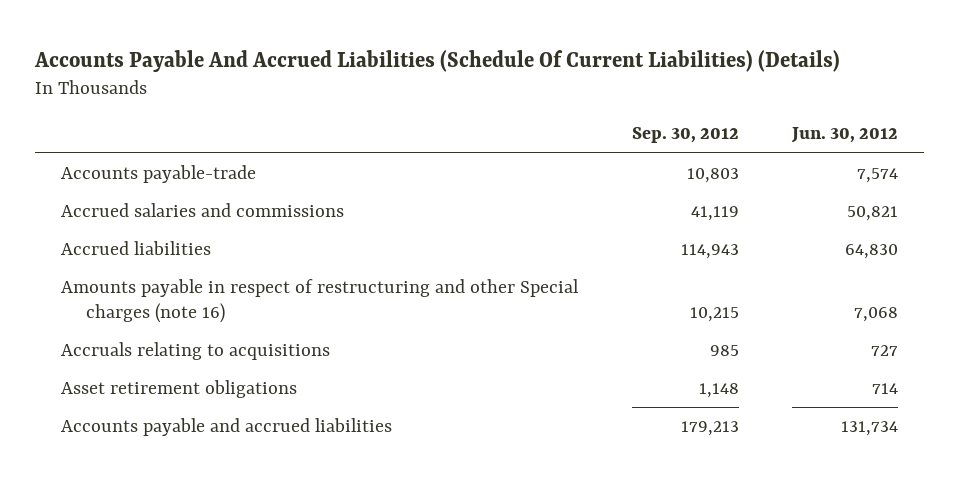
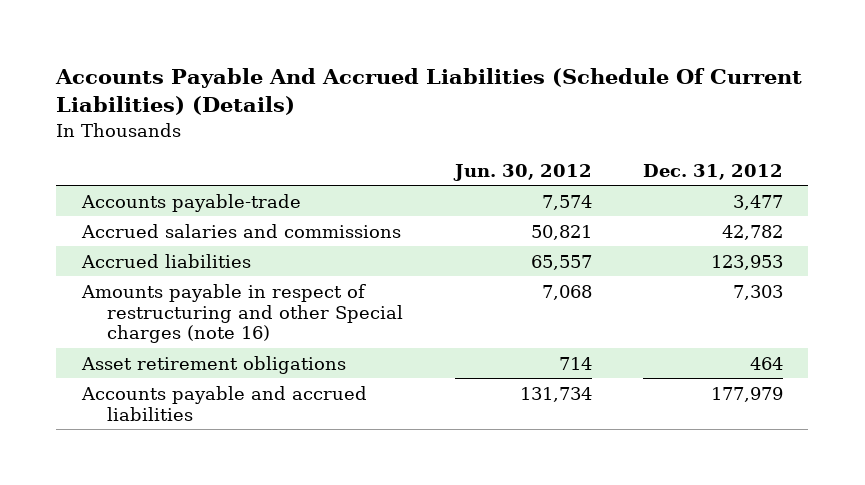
[631,127,739,144] Sep. 30, 2012 -> none
none -> [642,163,783,180] Dec. 31, 2012
[844,243,898,259] 64,830 -> [530,254,592,270] 65,557
[61,341,331,360] Accruals relating to acquisitions -> none

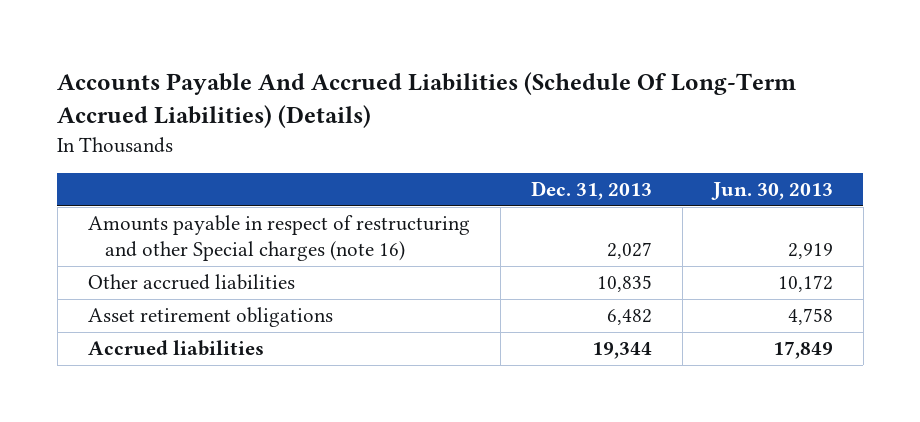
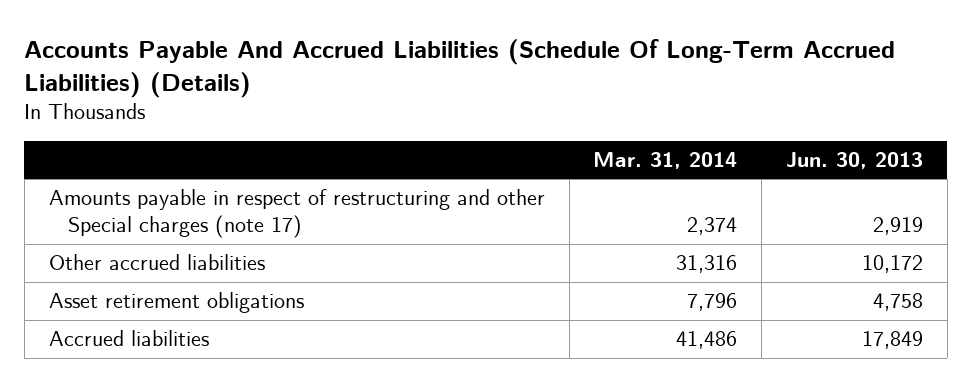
[530,181,652,201] Dec. 31, 2013 -> none
none -> [593,151,738,169] Mar. 31, 2014
[87,215,470,262] Amounts payable in respect of restructuring and other Special charges (note 16) -> [48,189,545,239] Amounts payable in respect of restructuring and other Special charges (note 17)

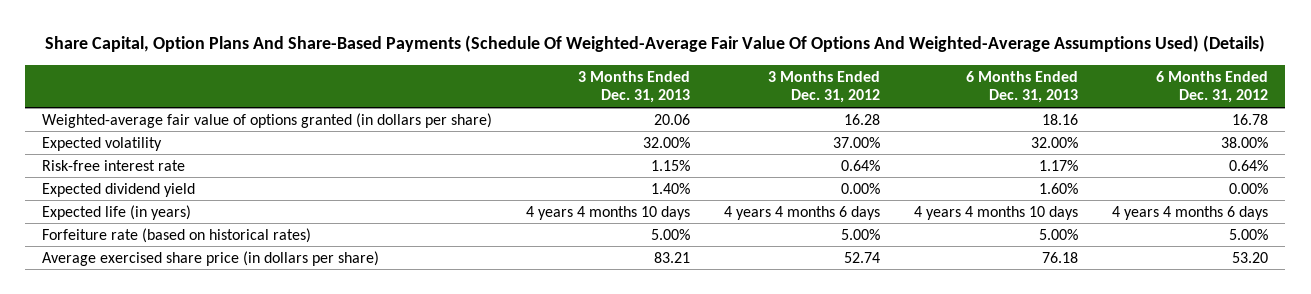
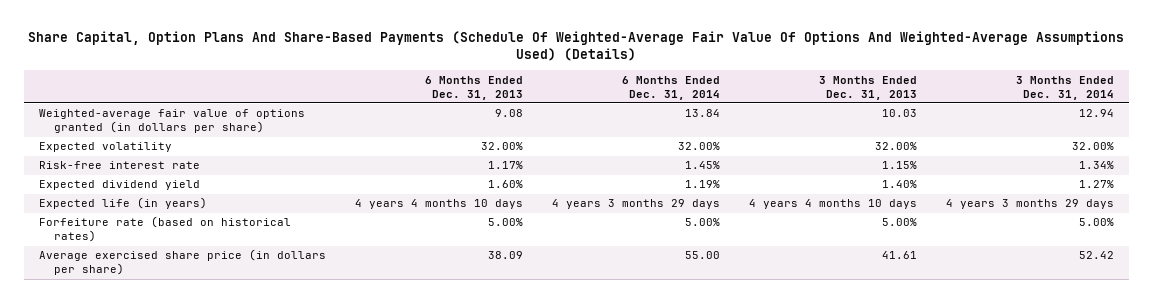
[768,70,881,104] 3 Months Ended Dec. 31, 2012 -> none
[1156,70,1269,104] 6 Months Ended Dec. 31, 2012 -> none
none -> [621,75,720,100] 6 Months Ended Dec. 31, 2014
none -> [1016,75,1115,100] 3 Months Ended Dec. 31, 2014
[654,113,691,125] 20.06 -> [882,109,918,118] 10.03
[1042,113,1079,125] 18.16 -> [494,109,523,118] 9.08
[654,251,691,263] 83.21 -> [882,251,918,260] 41.61
[1042,251,1079,263] 76.18 -> [487,251,523,260] 38.09

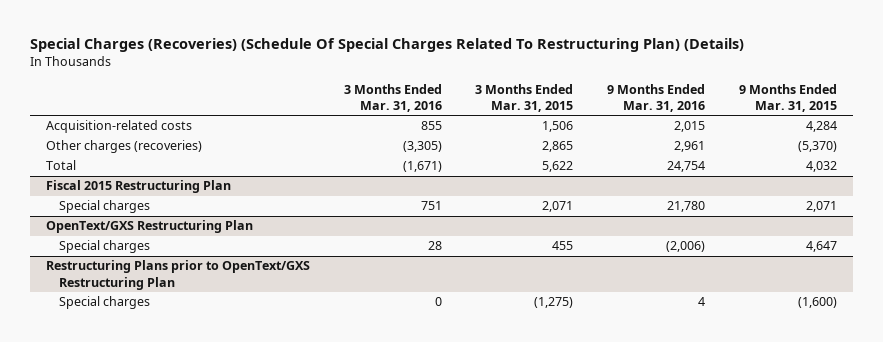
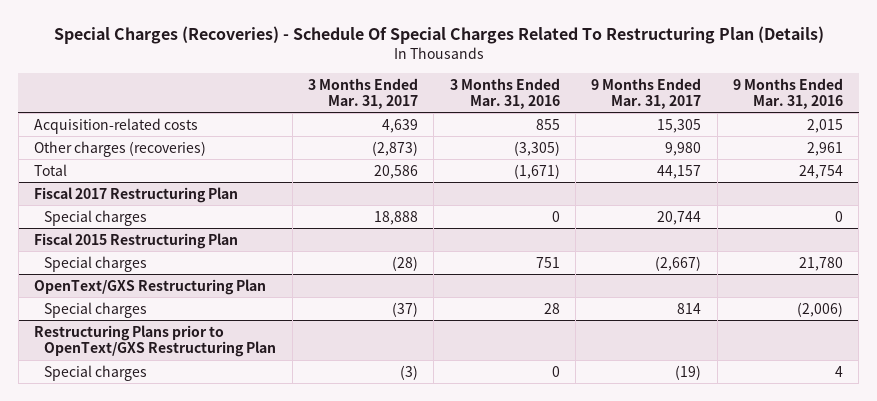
[29,38,744,53] Special Charges (Recoveries) (Schedule Of Special Charges Related To Restructuring Plan) (Details) -> [53,25,824,44] Special Charges (Recoveries) - Schedule Of Special Charges Related To Restructuring Plan (Details)
[475,83,574,113] 3 Months Ended Mar. 31, 2015 -> none
[738,83,837,113] 9 Months Ended Mar. 31, 2015 -> none
none -> [308,77,419,109] 3 Months Ended Mar. 31, 2017
none -> [591,77,702,109] 9 Months Ended Mar. 31, 2017
none -> [34,186,239,203] Fiscal 2017 Restructuring Plan
none -> [44,209,148,226] Special charges

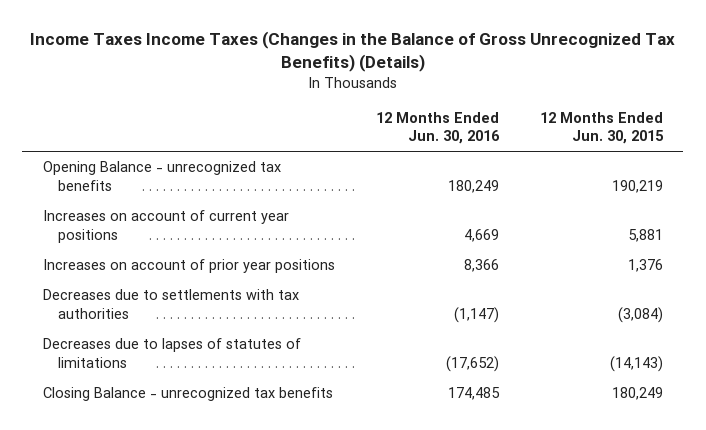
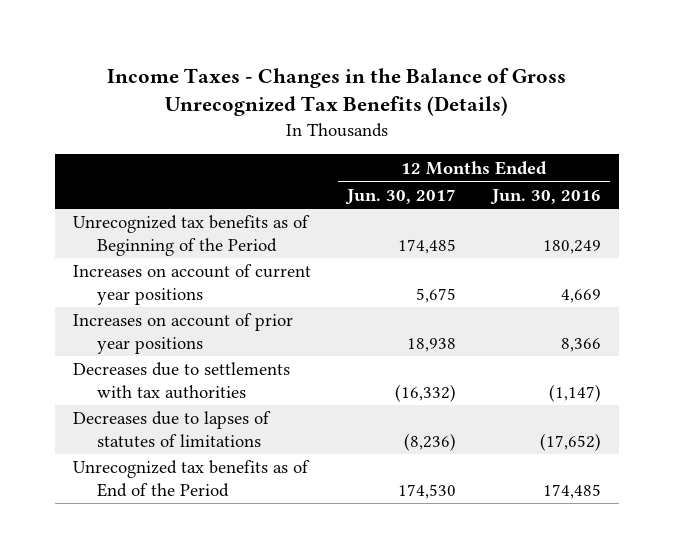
[29,31,675,73] Income Taxes Income Taxes (Changes in the Balance of Gross Unrecognized Tax Benefits) (Details) -> [106,67,566,117] Income Taxes - Changes in the Balance of Gross Unrecognized Tax Benefits (Details)
[539,111,664,145] 12 Months Ended Jun. 30, 2015 -> none
none -> [344,188,456,205] Jun. 30, 2017
[42,161,281,191] Opening Balance - unrecognized tax benefits -> [72,215,310,256] Unrecognized tax benefits as of Beginning of the Period
[42,387,333,402] Closing Balance - unrecognized tax benefits -> [72,460,310,497] Unrecognized tax benefits as of End of the Period

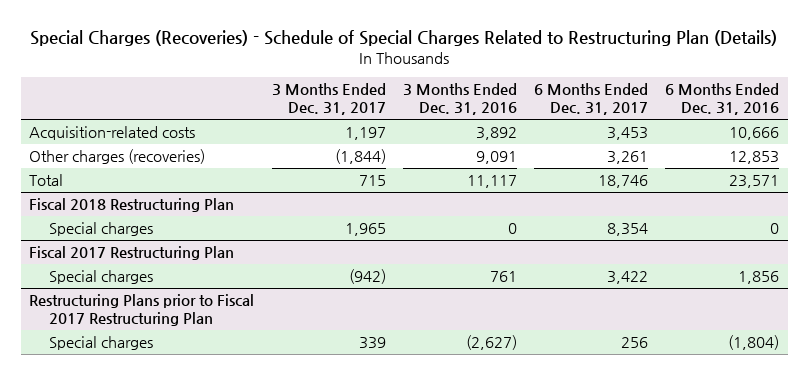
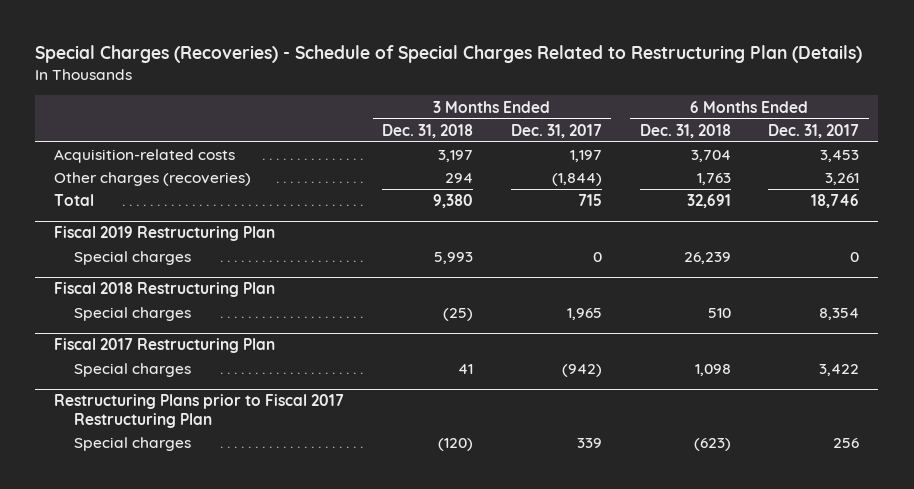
[402,83,517,116] 3 Months Ended Dec. 31, 2016 -> none
[664,83,779,116] 6 Months Ended Dec. 31, 2016 -> none
none -> [382,123,474,138] Dec. 31, 2018
none -> [639,123,731,138] Dec. 31, 2018
none -> [54,226,276,242] Fiscal 2019 Restructuring Plan
none -> [74,251,192,266] Special charges

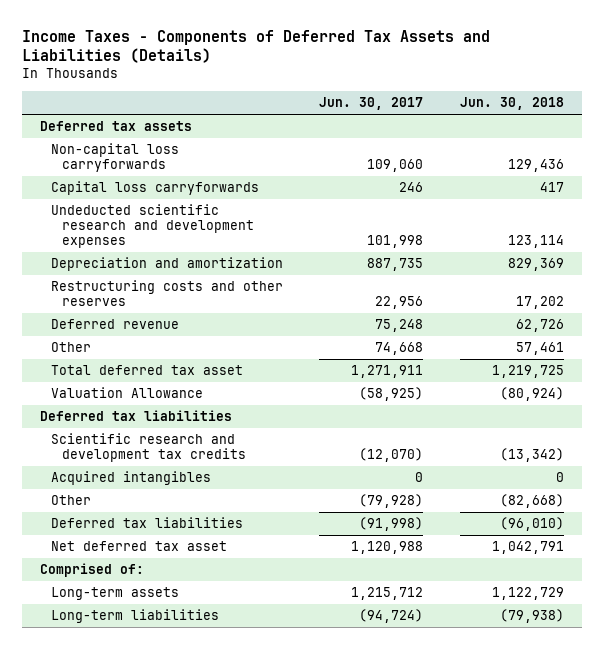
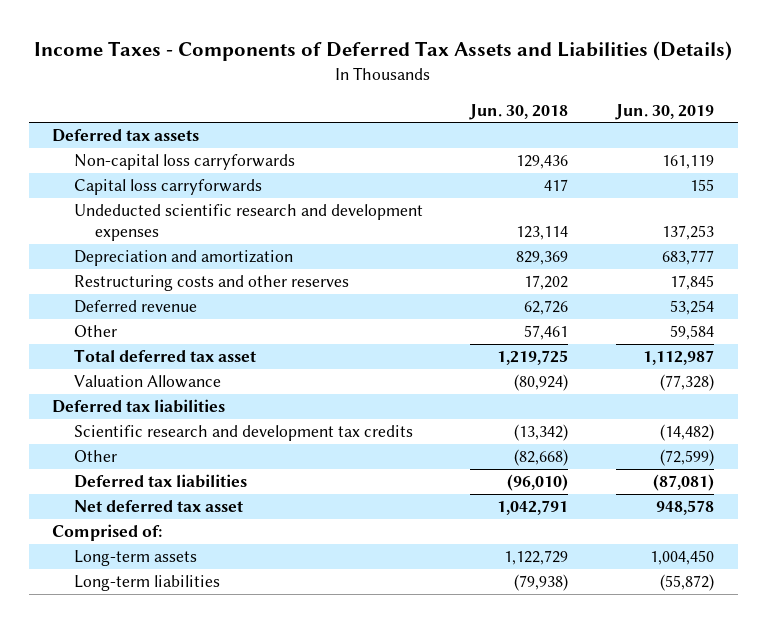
[319,97,424,111] Jun. 30, 2017 -> none
none -> [615,103,715,120] Jun. 30, 2019
[51,471,212,486] Acquired intangibles -> none

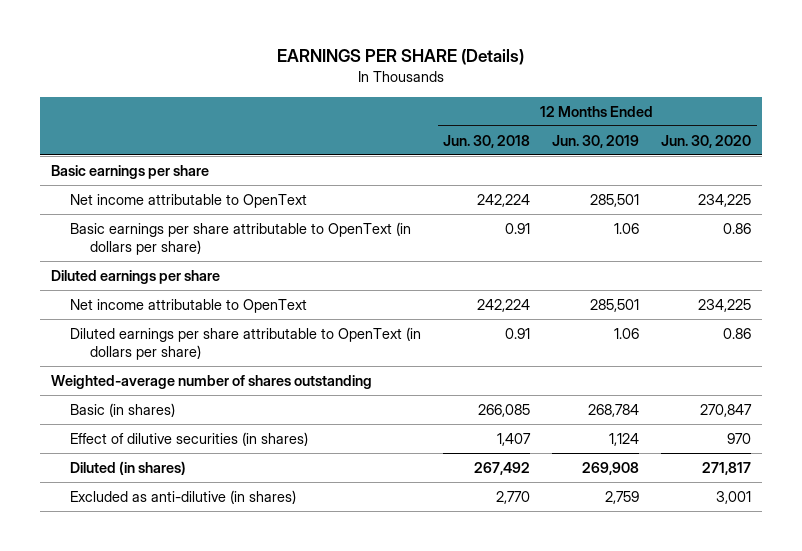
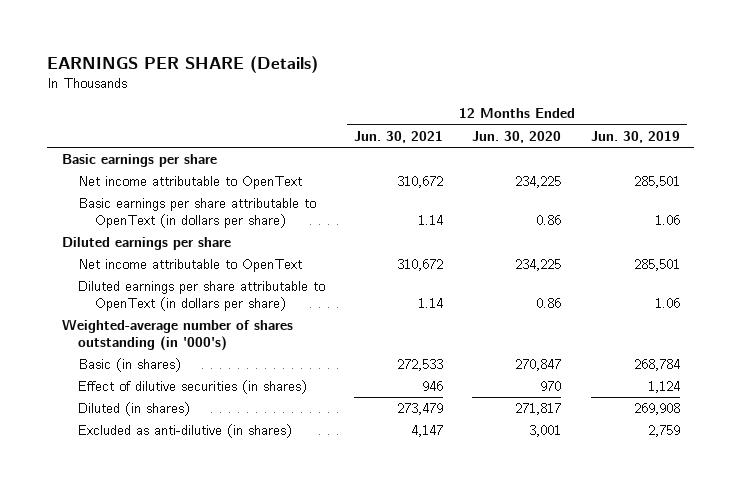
[443,134,531,148] Jun. 30, 2018 -> none
none -> [354,130,444,143] Jun. 30, 2021
[50,374,372,389] Weighted-average number of shares outstanding -> [61,319,293,351] Weighted-average number of shares outstanding (in '000's)

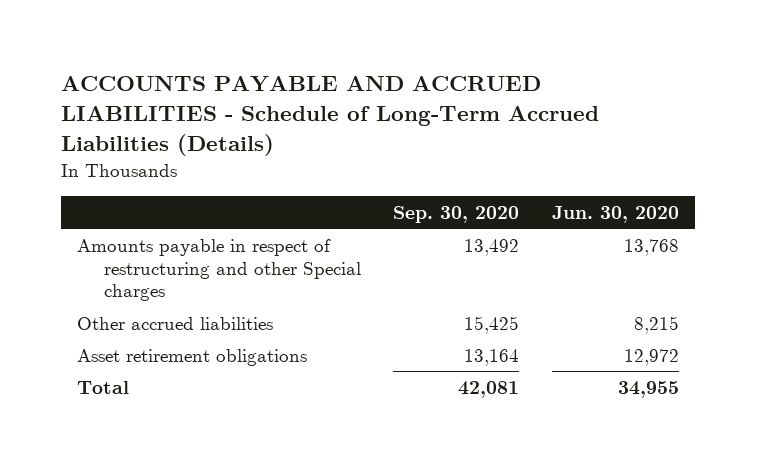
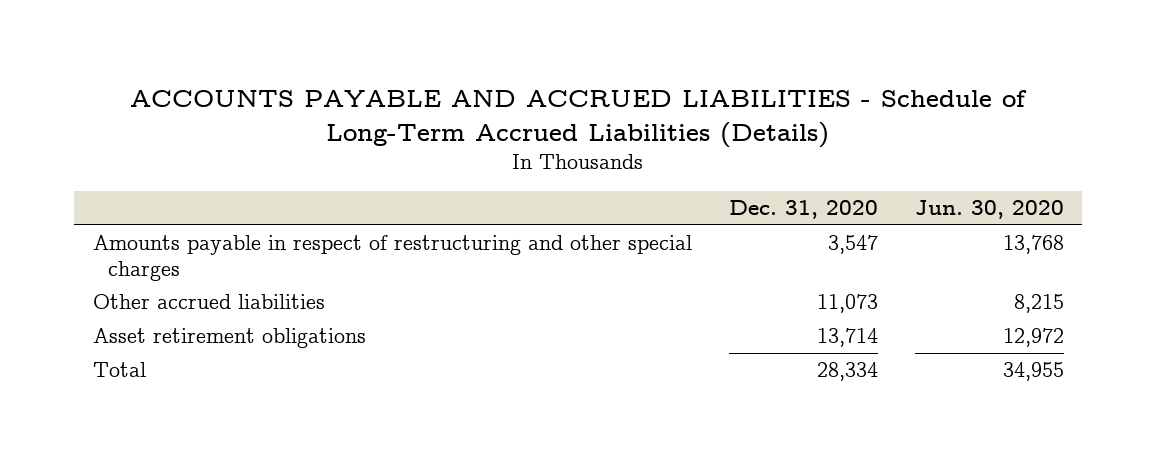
[393,205,520,223] Sep. 30, 2020 -> none
none -> [728,200,878,220] Dec. 31, 2020
[77,238,361,302] Amounts payable in respect of restructuring and other Special charges -> [92,235,692,281] Amounts payable in respect of restructuring and other special charges

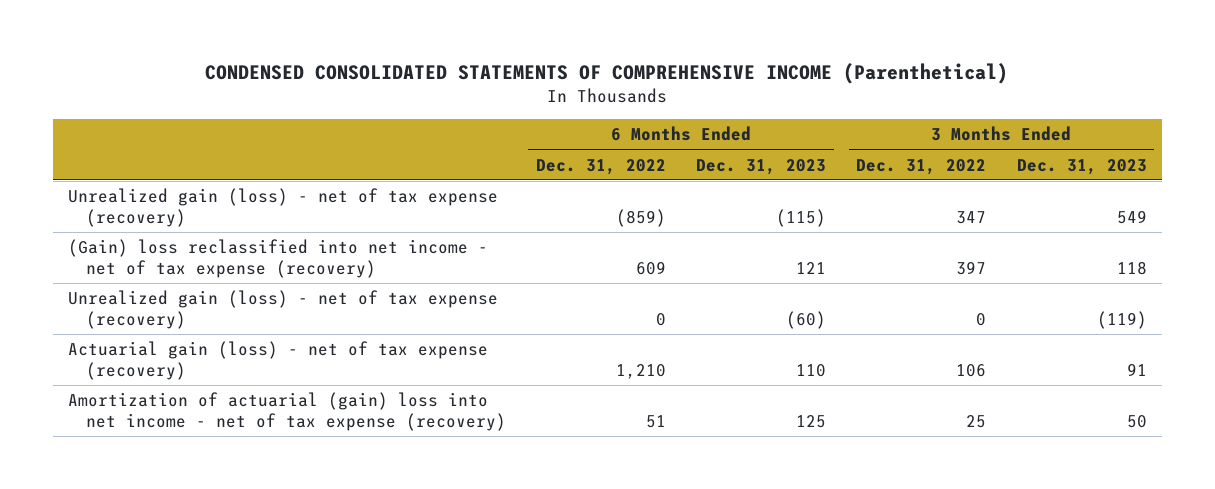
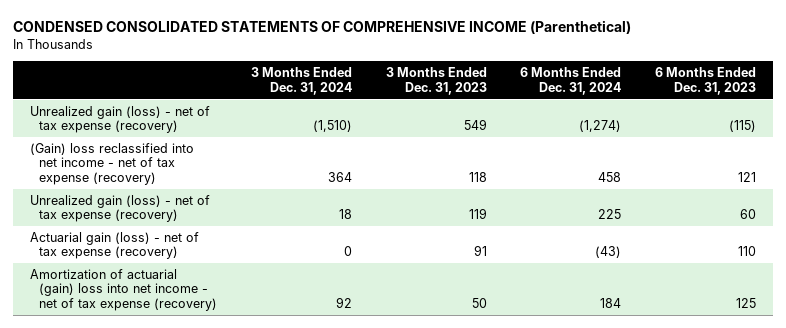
[535,158,666,175] Dec. 31, 2022 -> none
[856,158,987,175] Dec. 31, 2022 -> none
none -> [250,67,352,95] 3 Months Ended Dec. 31, 2024
none -> [520,67,622,95] 6 Months Ended Dec. 31, 2024
[786,310,827,329] (60) -> [739,209,756,220] 60
[1096,310,1147,329] (119) -> [468,208,487,220] 119

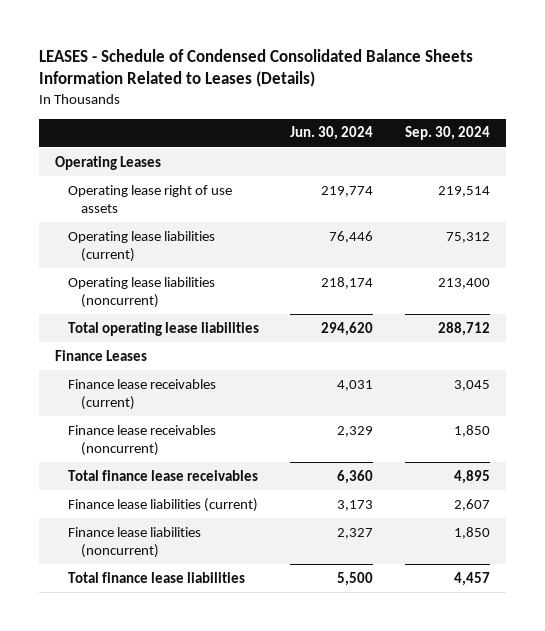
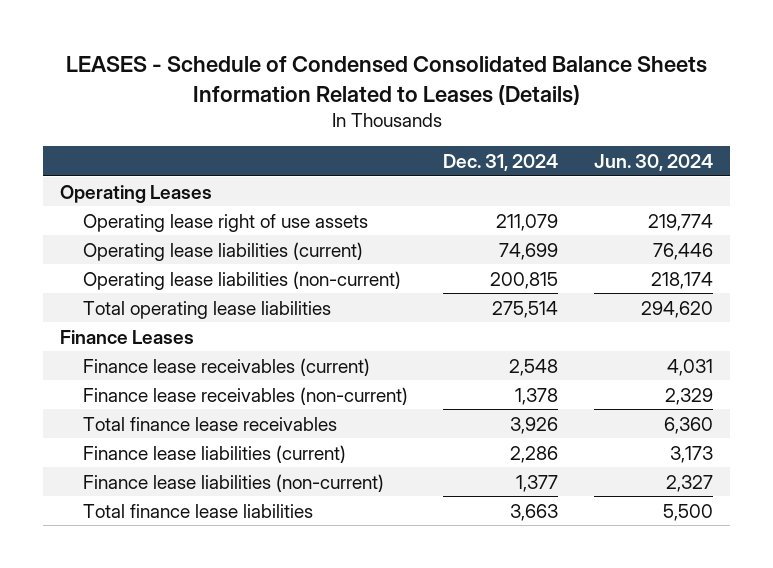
[405,126,491,141] Sep. 30, 2024 -> none
none -> [443,153,559,171] Dec. 31, 2024
[67,276,215,309] Operating lease liabilities (noncurrent) -> [82,270,401,290] Operating lease liabilities (non-current)
[67,424,216,457] Finance lease receivables (noncurrent) -> [82,386,408,405] Finance lease receivables (non-current)
[67,526,201,559] Finance lease liabilities (noncurrent) -> [82,473,384,492] Finance lease liabilities (non-current)

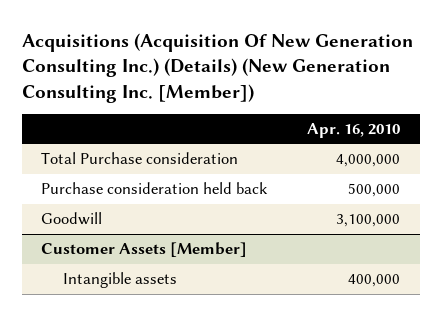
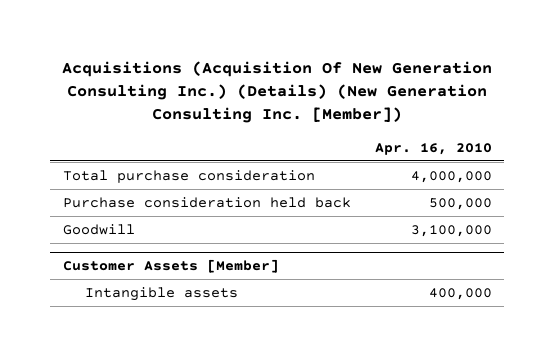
[41,152,239,165] Total Purchase consideration -> [62,169,315,183] Total purchase consideration

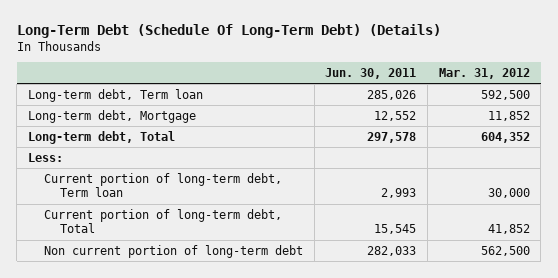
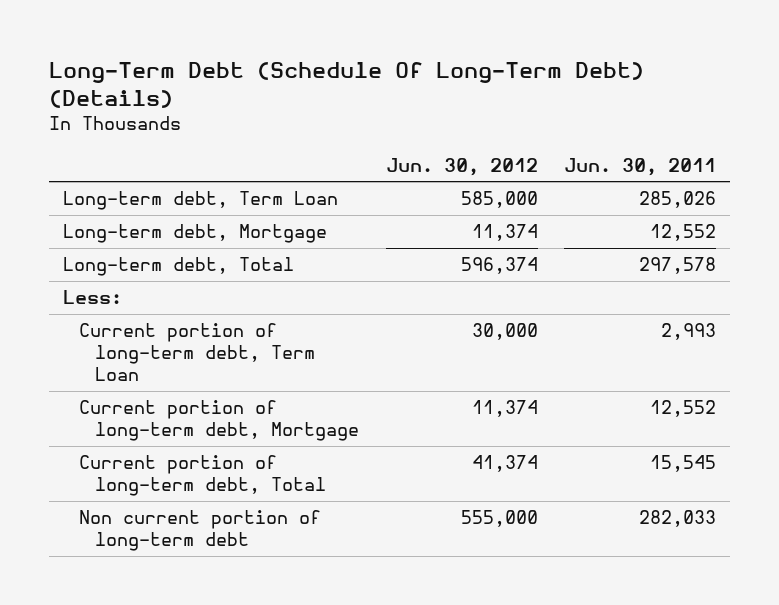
[438,68,530,80] Mar. 31, 2012 -> none
none -> [385,157,538,176] Jun. 30, 2012
[28,88,204,102] Long-term debt, Term loan -> [62,191,338,211] Long-term debt, Term Loan
[44,172,283,198] Current portion of long-term debt, Term loan -> [79,323,316,382] Current portion of long-term debt, Term Loan
none -> [79,400,360,442] Current portion of long-term debt, Mortgage

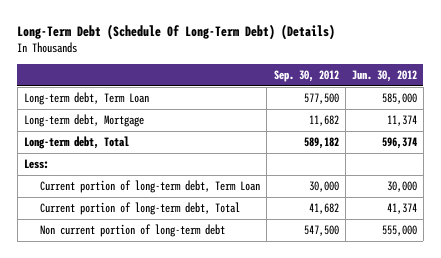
[564,157,717,176] Jun. 30, 2011 -> none
none -> [273,69,339,82] Sep. 30, 2012
[79,400,360,442] Current portion of long-term debt, Mortgage -> none

